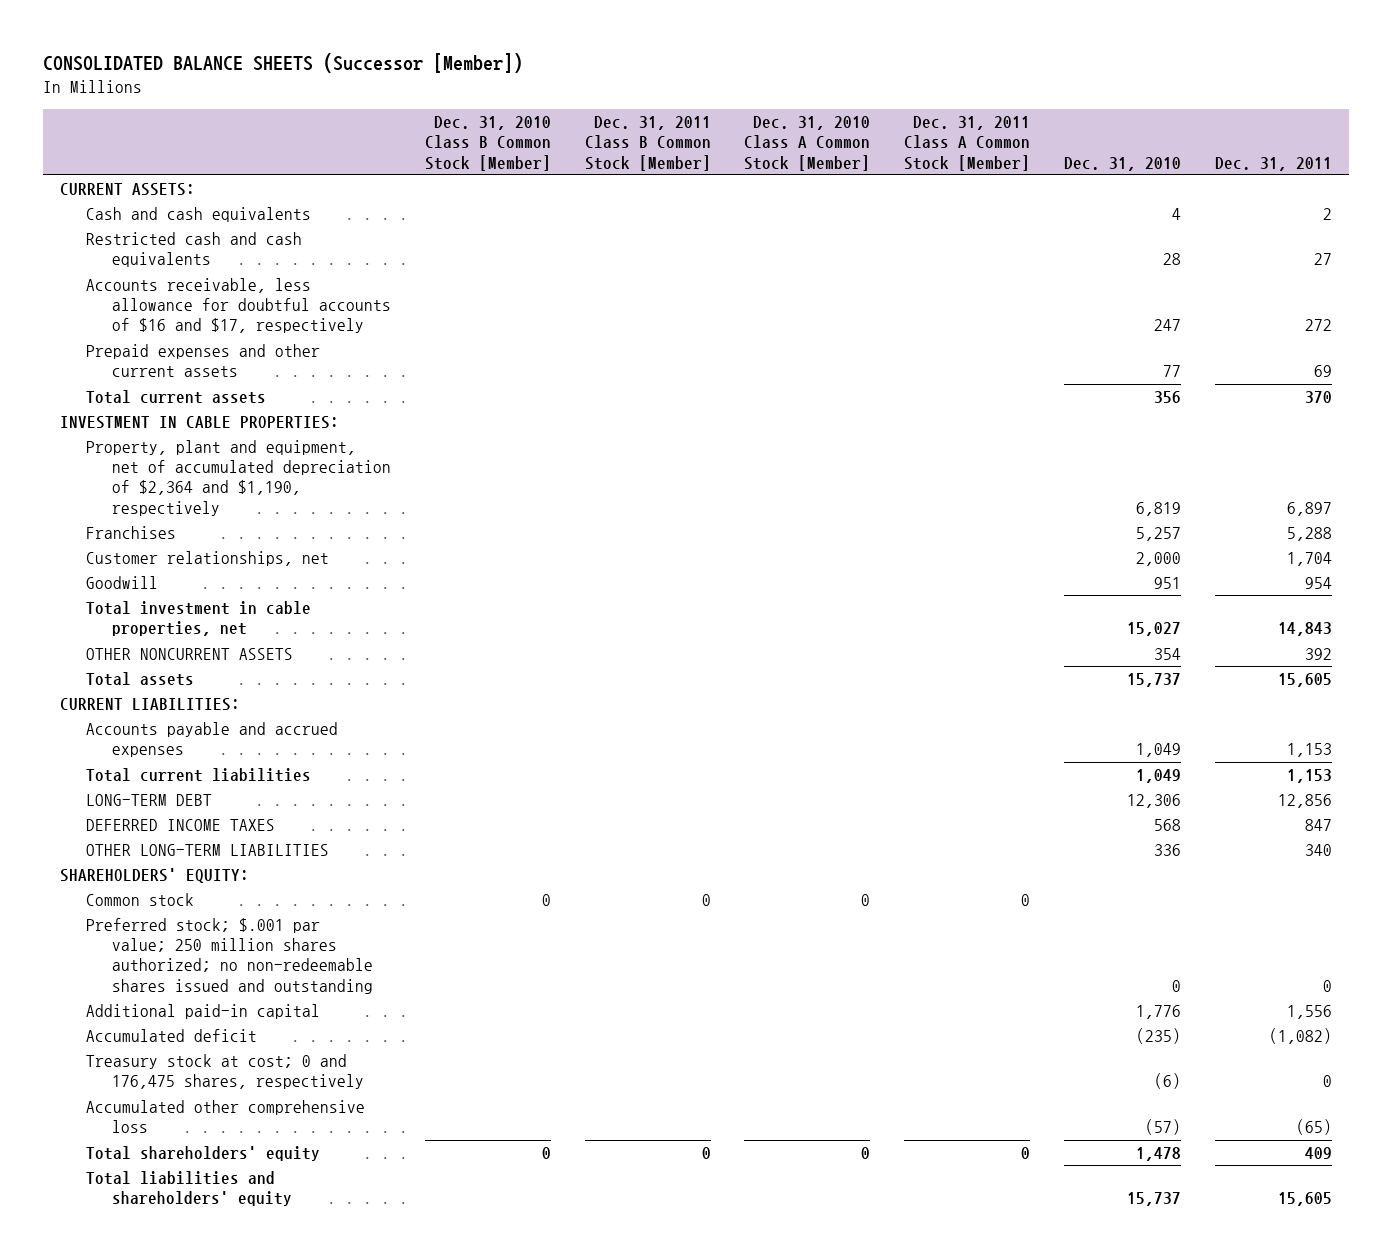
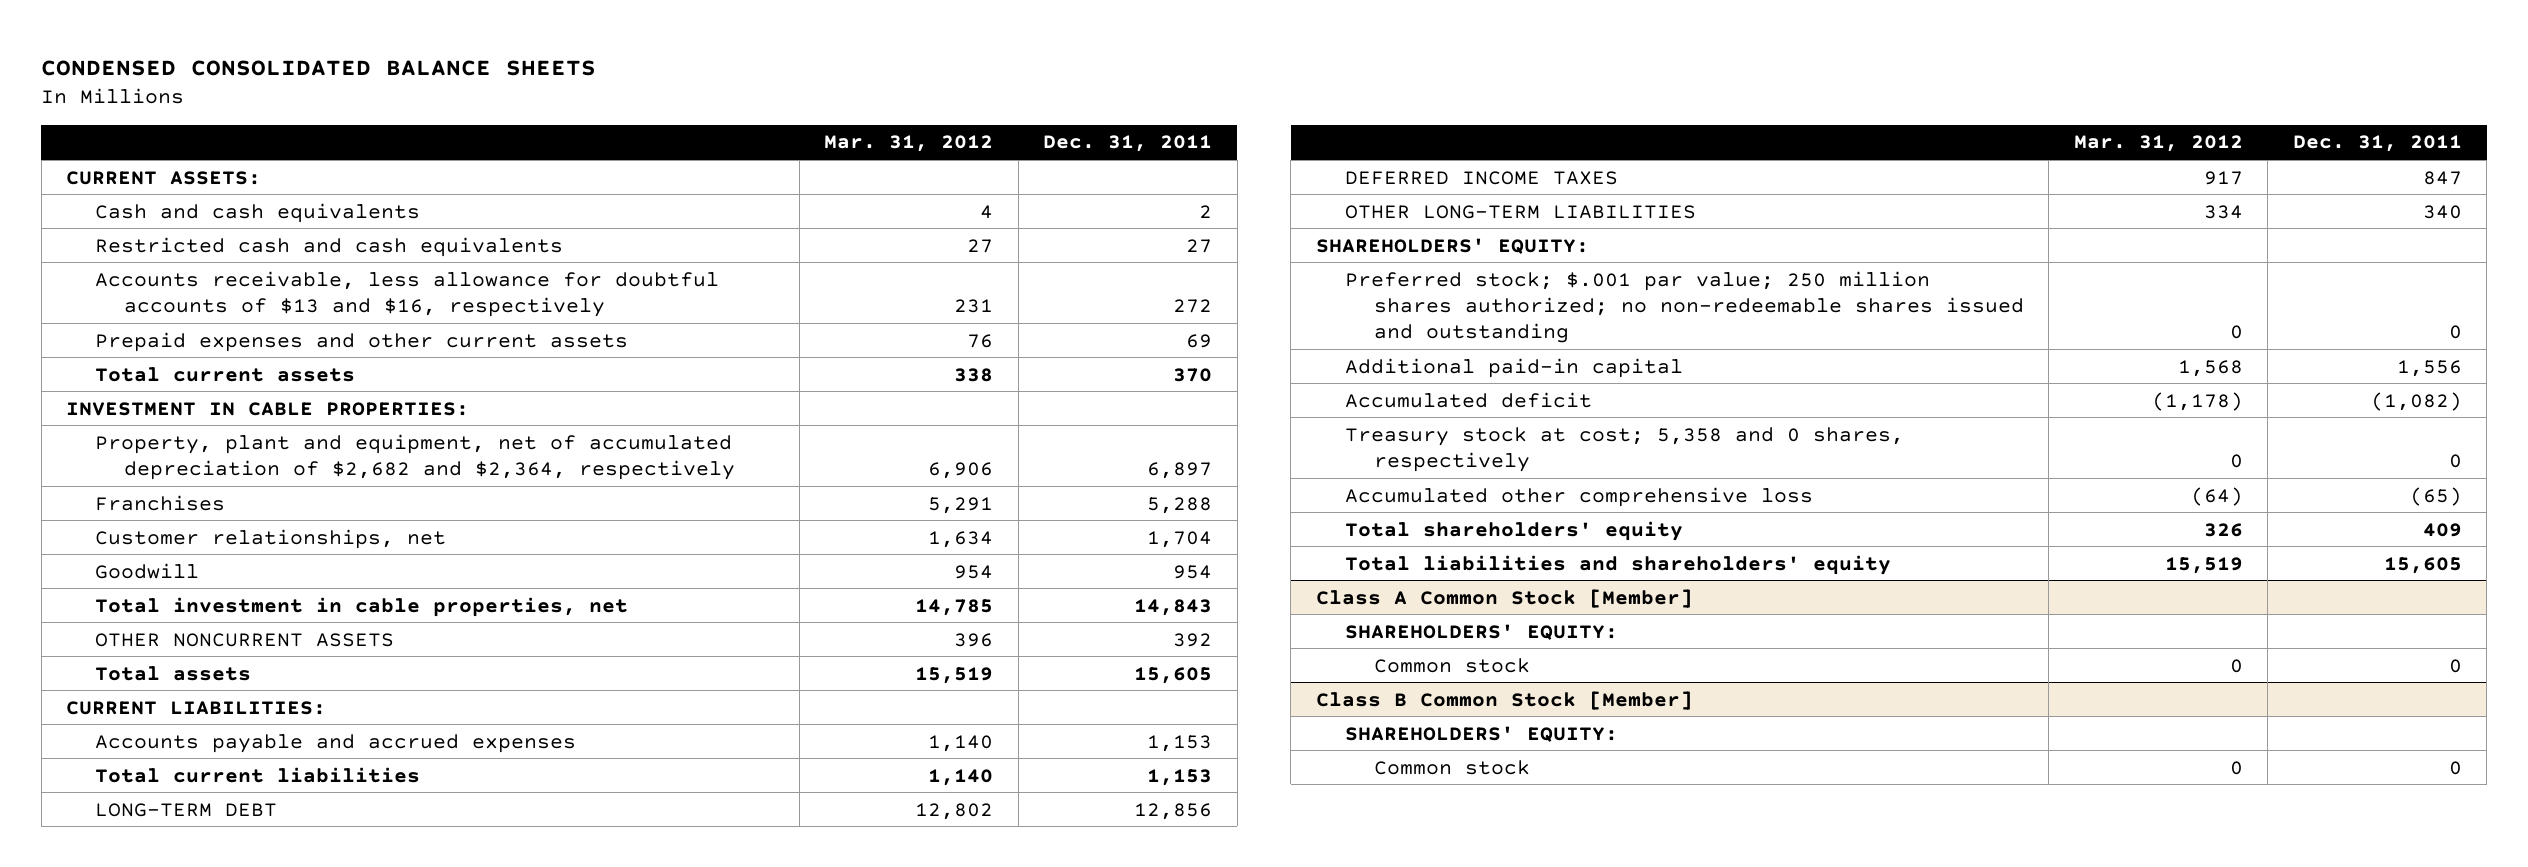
[43,53,524,74] CONSOLIDATED BALANCE SHEETS (Successor [Member]) -> [41,59,597,76] CONDENSED CONSOLIDATED BALANCE SHEETS
[424,116,551,171] Dec. 31, 2010 Class B Common Stock [Member] -> none
[584,116,711,171] Dec. 31, 2011 Class B Common Stock [Member] -> none
[744,116,871,171] Dec. 31, 2010 Class A Common Stock [Member] -> none
[904,116,1031,171] Dec. 31, 2011 Class A Common Stock [Member] -> none
[1063,156,1181,171] Dec. 31, 2010 -> none
none -> [824,135,994,153] Mar. 31, 2012
[86,278,392,334] Accounts receivable, less allowance for doubtful accounts of $16 and $17, respectively -> [95,270,720,317] Accounts receivable, less allowance for doubtful accounts of $13 and $16, respectively
[86,440,392,516] Property, plant and equipment, net of accumulated depreciation of $2,364 and $1,190, respectively -> [95,433,736,480] Property, plant and equipment, net of accumulated depreciation of $2,682 and $2,364, respectively
[86,893,195,907] Common stock -> none
[86,1054,365,1090] Treasury stock at cost; 0 and 176,475 shares, respectively -> [1344,426,1904,472] Treasury stock at cost; 5,358 and 0 shares, respectively
none -> [1315,588,1693,608] Class A Common Stock [Member]
none -> [1344,623,1618,640] SHAREHOLDERS' EQUITY:
none -> [1373,657,1530,673] Common stock
none -> [1315,690,1693,710] Class B Common Stock [Member]
none -> [1344,725,1618,742] SHAREHOLDERS' EQUITY:
none -> [1373,759,1530,775] Common stock

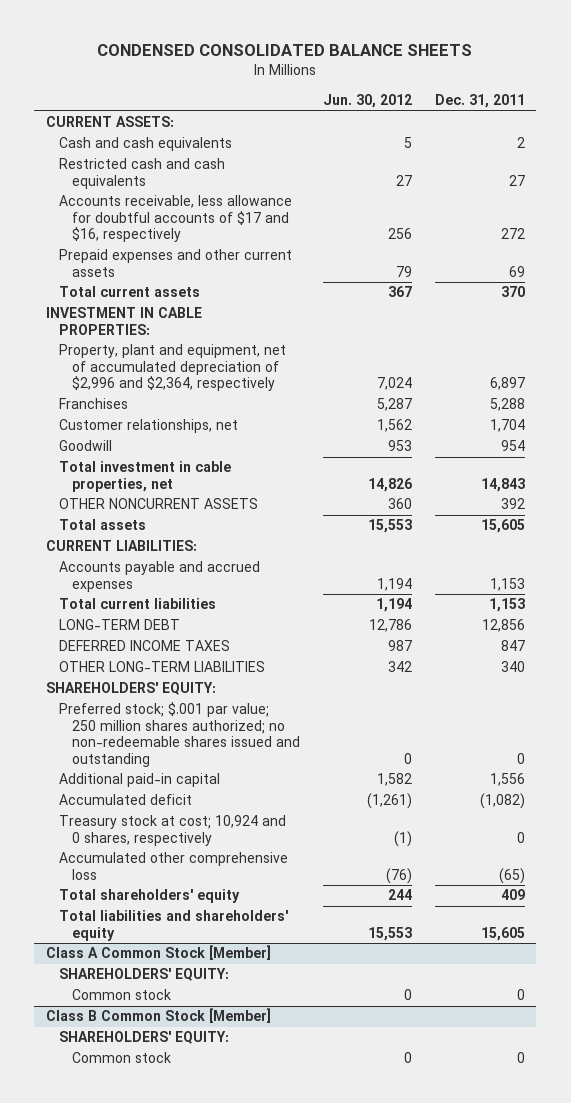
[824,135,994,153] Mar. 31, 2012 -> none
none -> [322,94,412,109] Jun. 30, 2012
[95,270,720,317] Accounts receivable, less allowance for doubtful accounts of $13 and $16, respectively -> [58,195,292,243] Accounts receivable, less allowance for doubtful accounts of $17 and $16, respectively
[95,433,736,480] Property, plant and equipment, net of accumulated depreciation of $2,682 and $2,364, respectively -> [58,344,286,392] Property, plant and equipment, net of accumulated depreciation of $2,996 and $2,364, respectively
[1344,426,1904,472] Treasury stock at cost; 5,358 and 0 shares, respectively -> [58,815,286,846] Treasury stock at cost; 10,924 and 0 shares, respectively

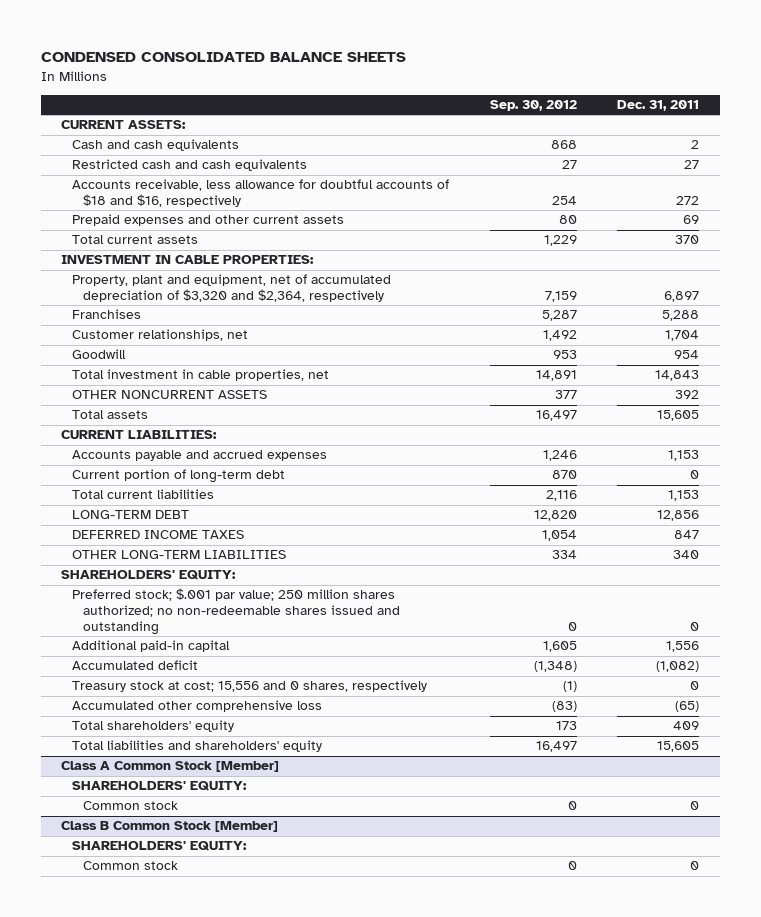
[322,94,412,109] Jun. 30, 2012 -> none
none -> [489,99,577,111] Sep. 30, 2012
[58,195,292,243] Accounts receivable, less allowance for doubtful accounts of $17 and $16, respectively -> [72,179,450,208] Accounts receivable, less allowance for doubtful accounts of $18 and $16, respectively
[58,344,286,392] Property, plant and equipment, net of accumulated depreciation of $2,996 and $2,364, respectively -> [72,274,392,303] Property, plant and equipment, net of accumulated depreciation of $3,320 and $2,364, respectively
none -> [72,469,286,484] Current portion of long-term debt
[58,815,286,846] Treasury stock at cost; 10,924 and 0 shares, respectively -> [72,680,428,693] Treasury stock at cost; 15,556 and 0 shares, respectively

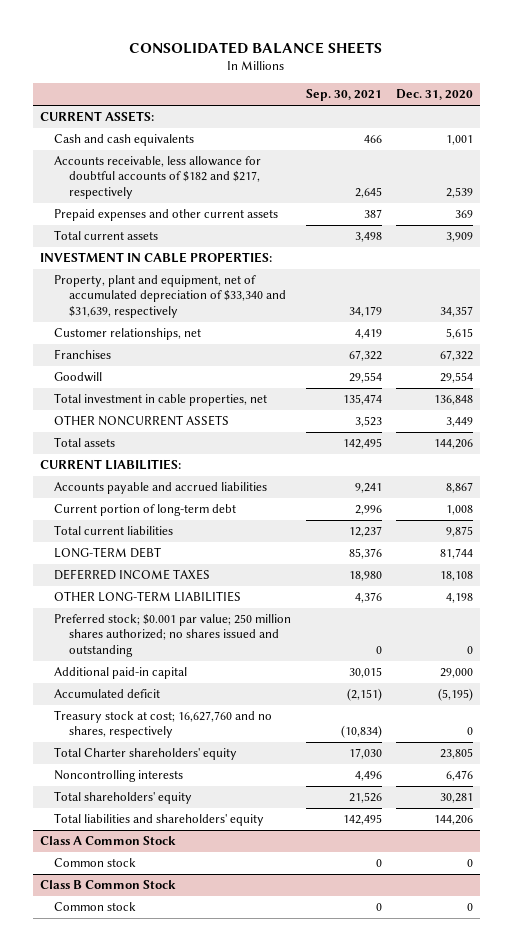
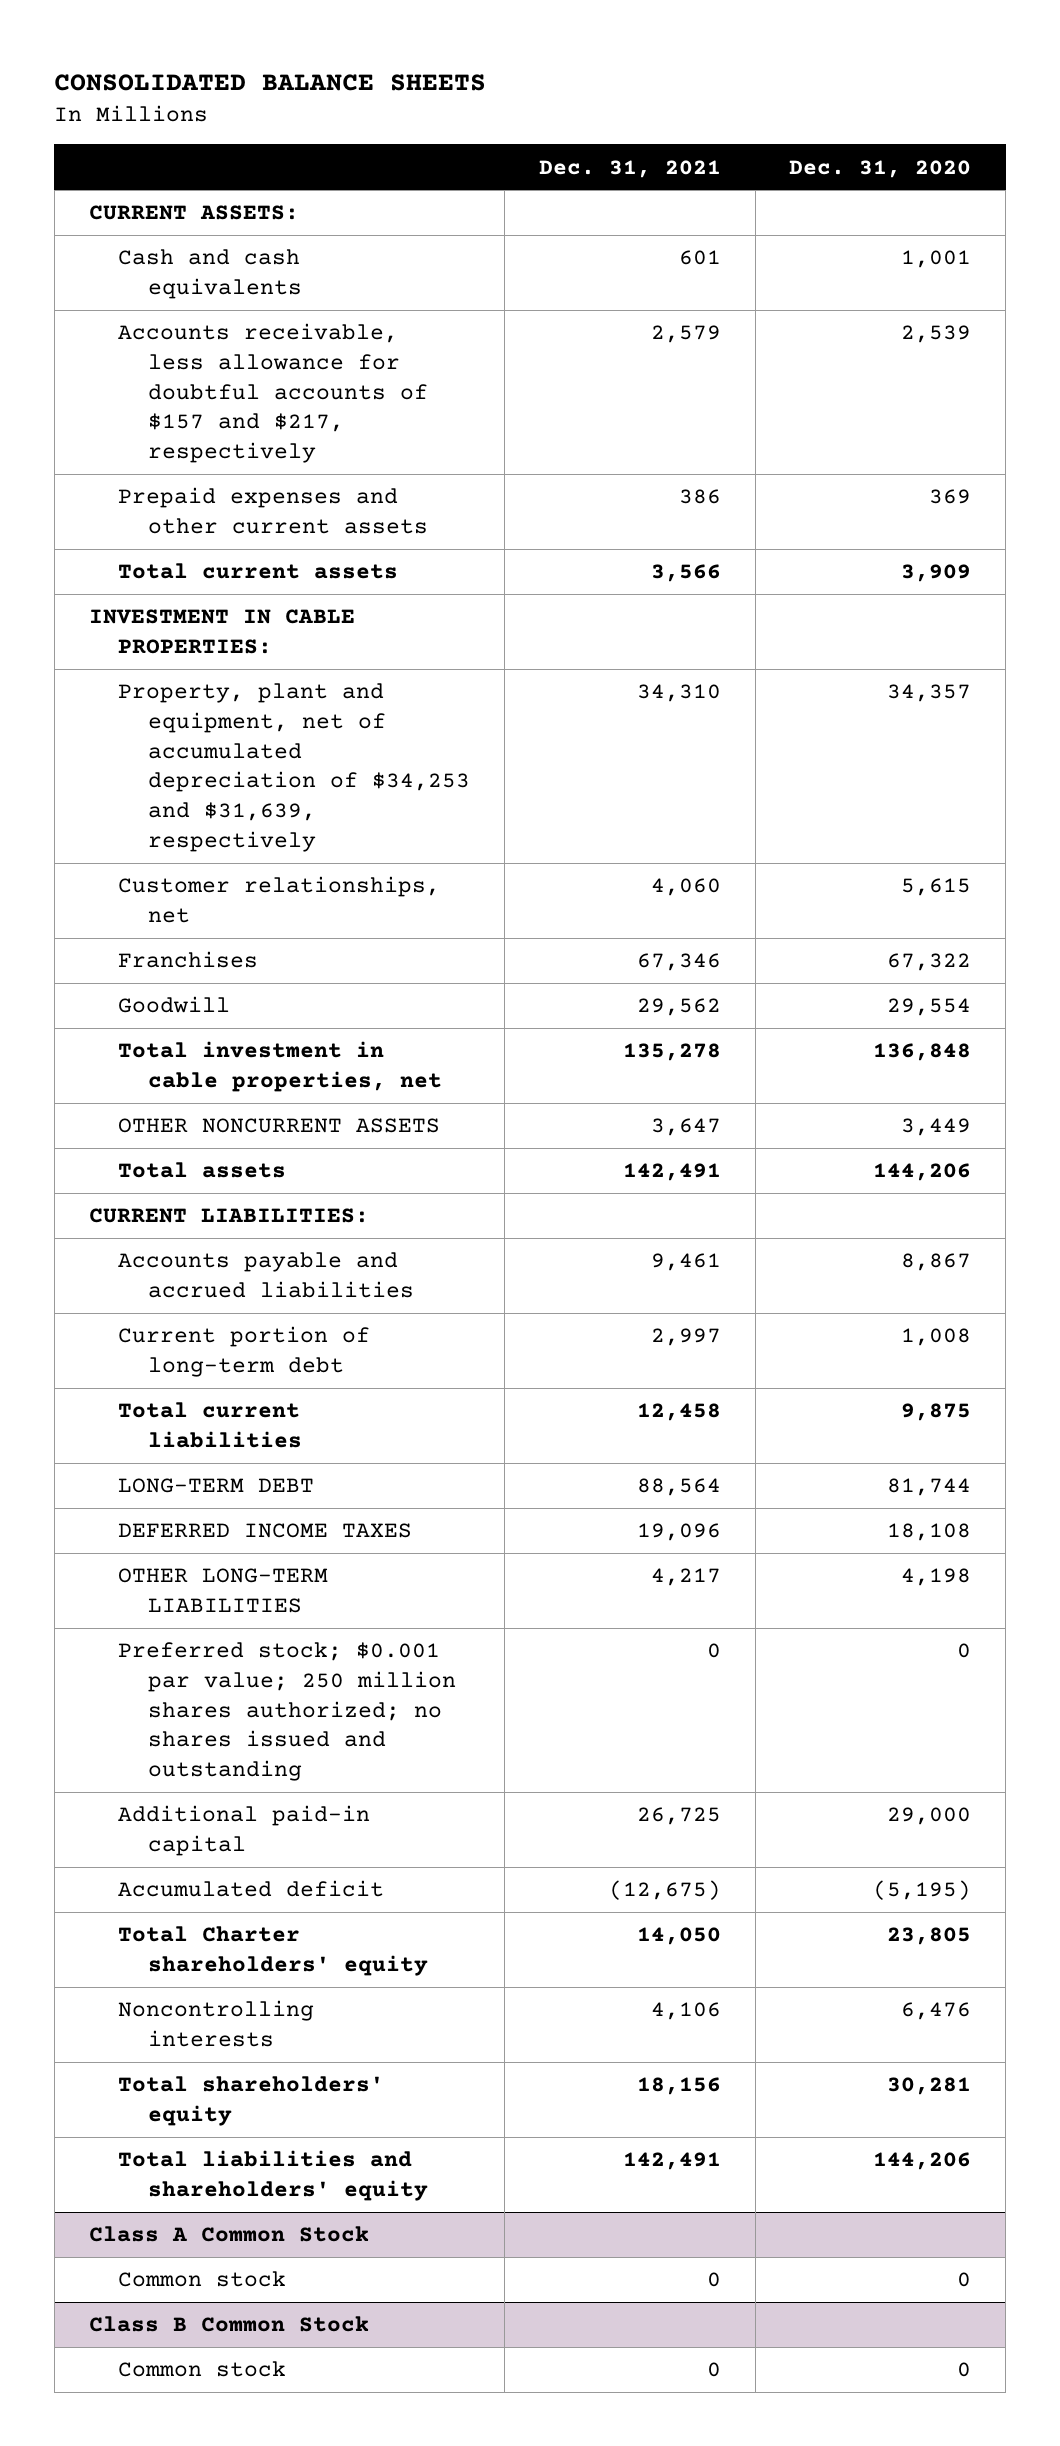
[305,89,382,102] Sep. 30, 2021 -> none
none -> [538,159,721,178] Dec. 31, 2021
[54,156,262,199] Accounts receivable, less allowance for doubtful accounts of $182 and $217, respectively -> [118,323,428,464] Accounts receivable, less allowance for doubtful accounts of $157 and $217, respectively
[54,275,287,318] Property, plant and equipment, net of accumulated depreciation of $33,340 and $31,639, respectively -> [118,683,470,852] Property, plant and equipment, net of accumulated depreciation of $34,253 and $31,639, respectively
[54,710,273,739] Treasury stock at cost; 16,627,760 and no shares, respectively -> none

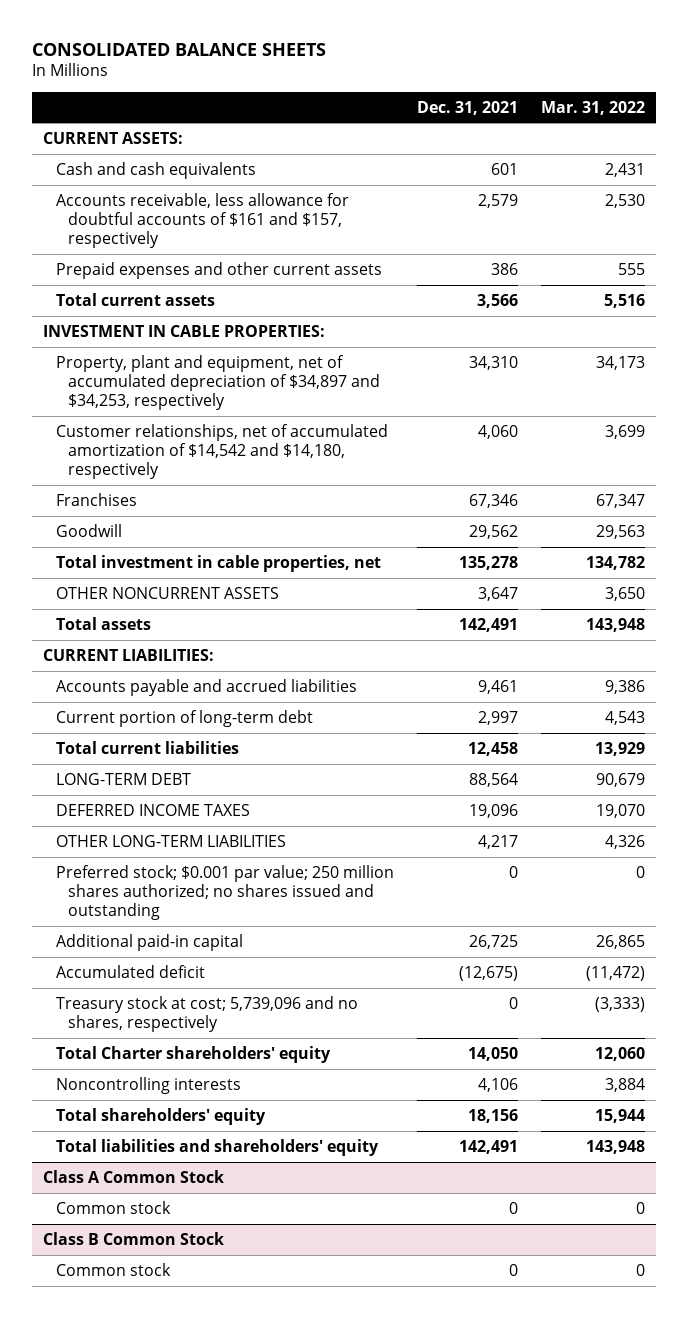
[789,159,972,178] Dec. 31, 2020 -> none
none -> [540,100,645,115] Mar. 31, 2022
[118,323,428,464] Accounts receivable, less allowance for doubtful accounts of $157 and $217, respectively -> [55,192,349,248] Accounts receivable, less allowance for doubtful accounts of $161 and $157, respectively
[118,683,470,852] Property, plant and equipment, net of accumulated depreciation of $34,253 and $31,639, respectively -> [55,354,380,410] Property, plant and equipment, net of accumulated depreciation of $34,897 and $34,253, respectively
[118,876,441,923] Customer relationships, net -> [55,423,388,479] Customer relationships, net of accumulated amortization of $14,542 and $14,180, respectively
none -> [55,995,358,1032] Treasury stock at cost; 5,739,096 and no shares, respectively

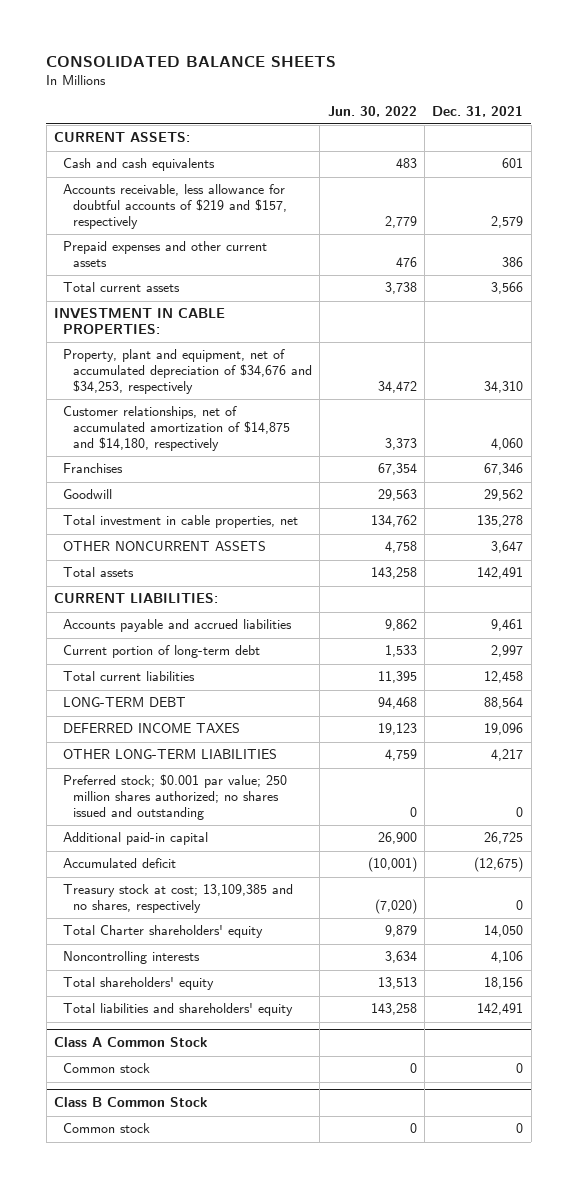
[540,100,645,115] Mar. 31, 2022 -> none
none -> [327,105,417,117] Jun. 30, 2022
[55,192,349,248] Accounts receivable, less allowance for doubtful accounts of $161 and $157, respectively -> [63,184,287,230] Accounts receivable, less allowance for doubtful accounts of $219 and $157, respectively
[55,354,380,410] Property, plant and equipment, net of accumulated depreciation of $34,897 and $34,253, respectively -> [63,349,312,395] Property, plant and equipment, net of accumulated depreciation of $34,676 and $34,253, respectively
[55,423,388,479] Customer relationships, net of accumulated amortization of $14,542 and $14,180, respectively -> [63,406,290,452] Customer relationships, net of accumulated amortization of $14,875 and $14,180, respectively
[55,995,358,1032] Treasury stock at cost; 5,739,096 and no shares, respectively -> [63,884,294,914] Treasury stock at cost; 13,109,385 and no shares, respectively

